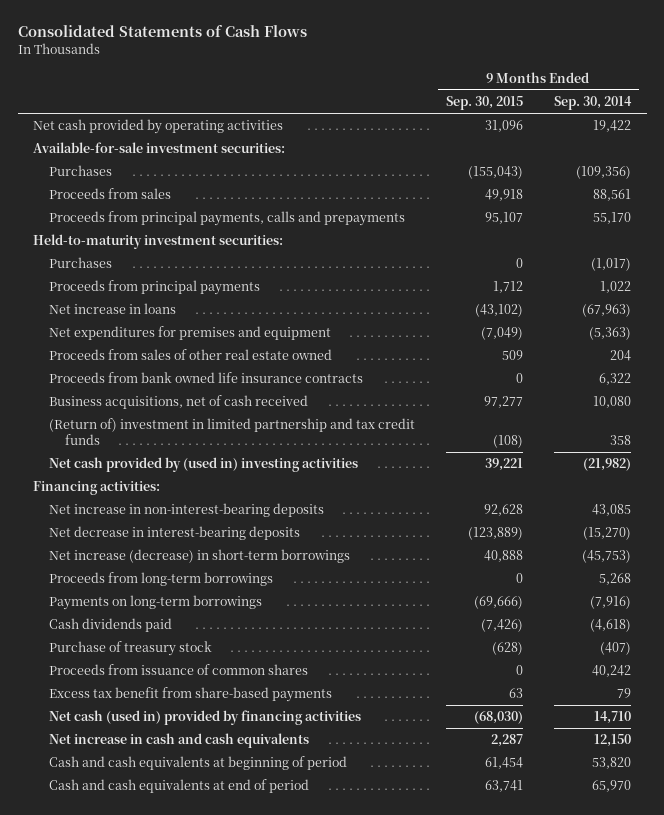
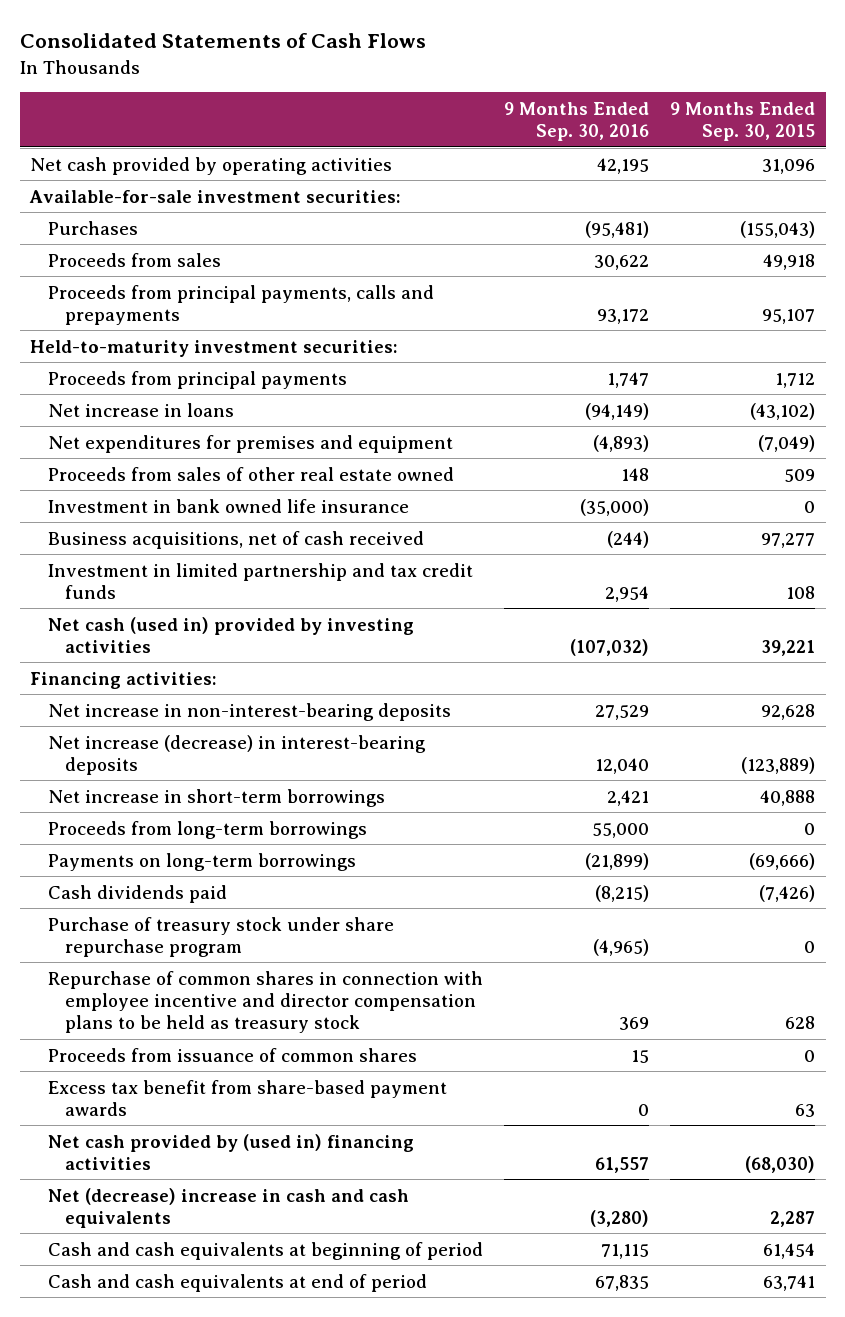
[553,96,632,111] Sep. 30, 2014 -> none
none -> [504,101,650,141] 9 Months Ended Sep. 30, 2016
[48,257,112,269] Purchases -> none
[48,372,363,384] Proceeds from bank owned life insurance contracts -> none
none -> [47,498,409,513] Investment in bank owned life insurance
[48,418,415,445] (Return of) investment in limited partnership and tax credit funds -> [47,562,473,599] Investment in limited partnership and tax credit funds
[492,434,523,448] (108) -> [786,585,816,599] 108
[48,457,358,473] Net cash provided by (used in) investing activities -> [47,616,414,653] Net cash (used in) provided by investing activities
[48,526,300,541] Net decrease in interest-bearing deposits -> [47,734,426,775] Net increase (decrease) in interest-bearing deposits
[48,549,350,564] Net increase (decrease) in short-term borrowings -> [47,788,385,807] Net increase in short-term borrowings
[48,641,212,657] Purchase of treasury stock -> [47,916,394,957] Purchase of treasury stock under share repurchase program
[491,642,523,656] (628) -> [804,940,816,953] 0
none -> [47,970,483,1033] Repurchase of common shares in connection with employee incentive and director compensation plans to be held as treasury stock
[48,687,332,703] Excess tax benefit from share-based payments -> [47,1079,447,1116] Excess tax benefit from share-based payment awards
[48,710,361,726] Net cash (used in) provided by financing activities -> [47,1133,414,1170] Net cash provided by (used in) financing activities
[48,733,309,749] Net increase in cash and cash equivalents -> [47,1187,409,1228] Net (decrease) increase in cash and cash equivalents

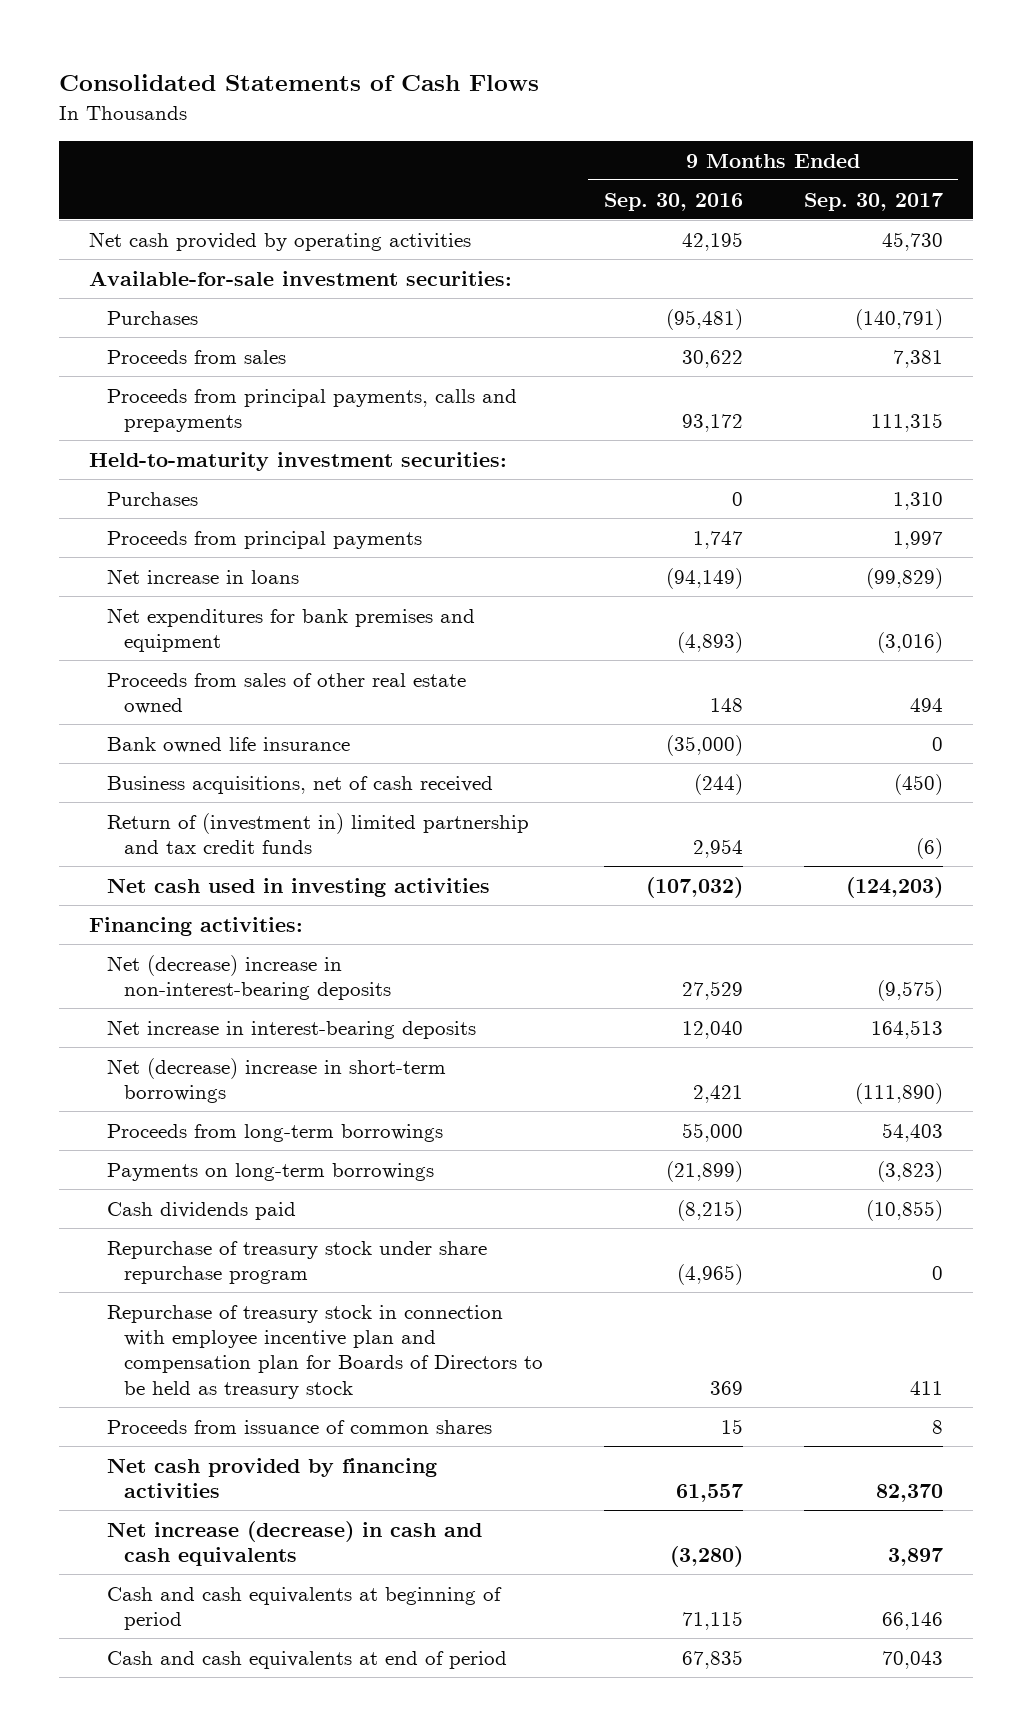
[670,101,816,141] 9 Months Ended Sep. 30, 2015 -> none
none -> [803,192,943,211] Sep. 30, 2017
none -> [106,491,198,506] Purchases
[47,434,453,453] Net expenditures for premises and equipment -> [106,607,475,653] Net expenditures for bank premises and equipment
[47,498,409,513] Investment in bank owned life insurance -> [106,736,350,753] Bank owned life insurance
[47,562,473,599] Investment in limited partnership and tax credit funds -> [106,812,529,855] Return of (investment in) limited partnership and tax credit funds
[47,616,414,653] Net cash (used in) provided by investing activities -> [106,877,490,897] Net cash used in investing activities
[47,702,451,721] Net increase in non-interest-bearing deposits -> [106,954,391,1001] Net (decrease) increase in non-interest-bearing deposits
[47,734,426,775] Net increase (decrease) in interest-bearing deposits -> [106,1019,476,1039] Net increase in interest-bearing deposits
[47,788,385,807] Net increase in short-term borrowings -> [106,1057,446,1104] Net (decrease) increase in short-term borrowings
[47,916,394,957] Purchase of treasury stock under share repurchase program -> [106,1240,487,1285] Repurchase of treasury stock under share repurchase program
[47,970,483,1033] Repurchase of common shares in connection with employee incentive and director compensation plans to be held as treasury stock -> [106,1304,543,1399] Repurchase of treasury stock in connection with employee incentive plan and compensation plan for Boards of Directors to be held as treasury stock
[47,1079,447,1116] Excess tax benefit from share-based payment awards -> none
[47,1133,414,1170] Net cash provided by (used in) financing activities -> [106,1457,437,1499] Net cash provided by financing activities
[47,1187,409,1228] Net (decrease) increase in cash and cash equivalents -> [106,1520,482,1567] Net increase (decrease) in cash and cash equivalents

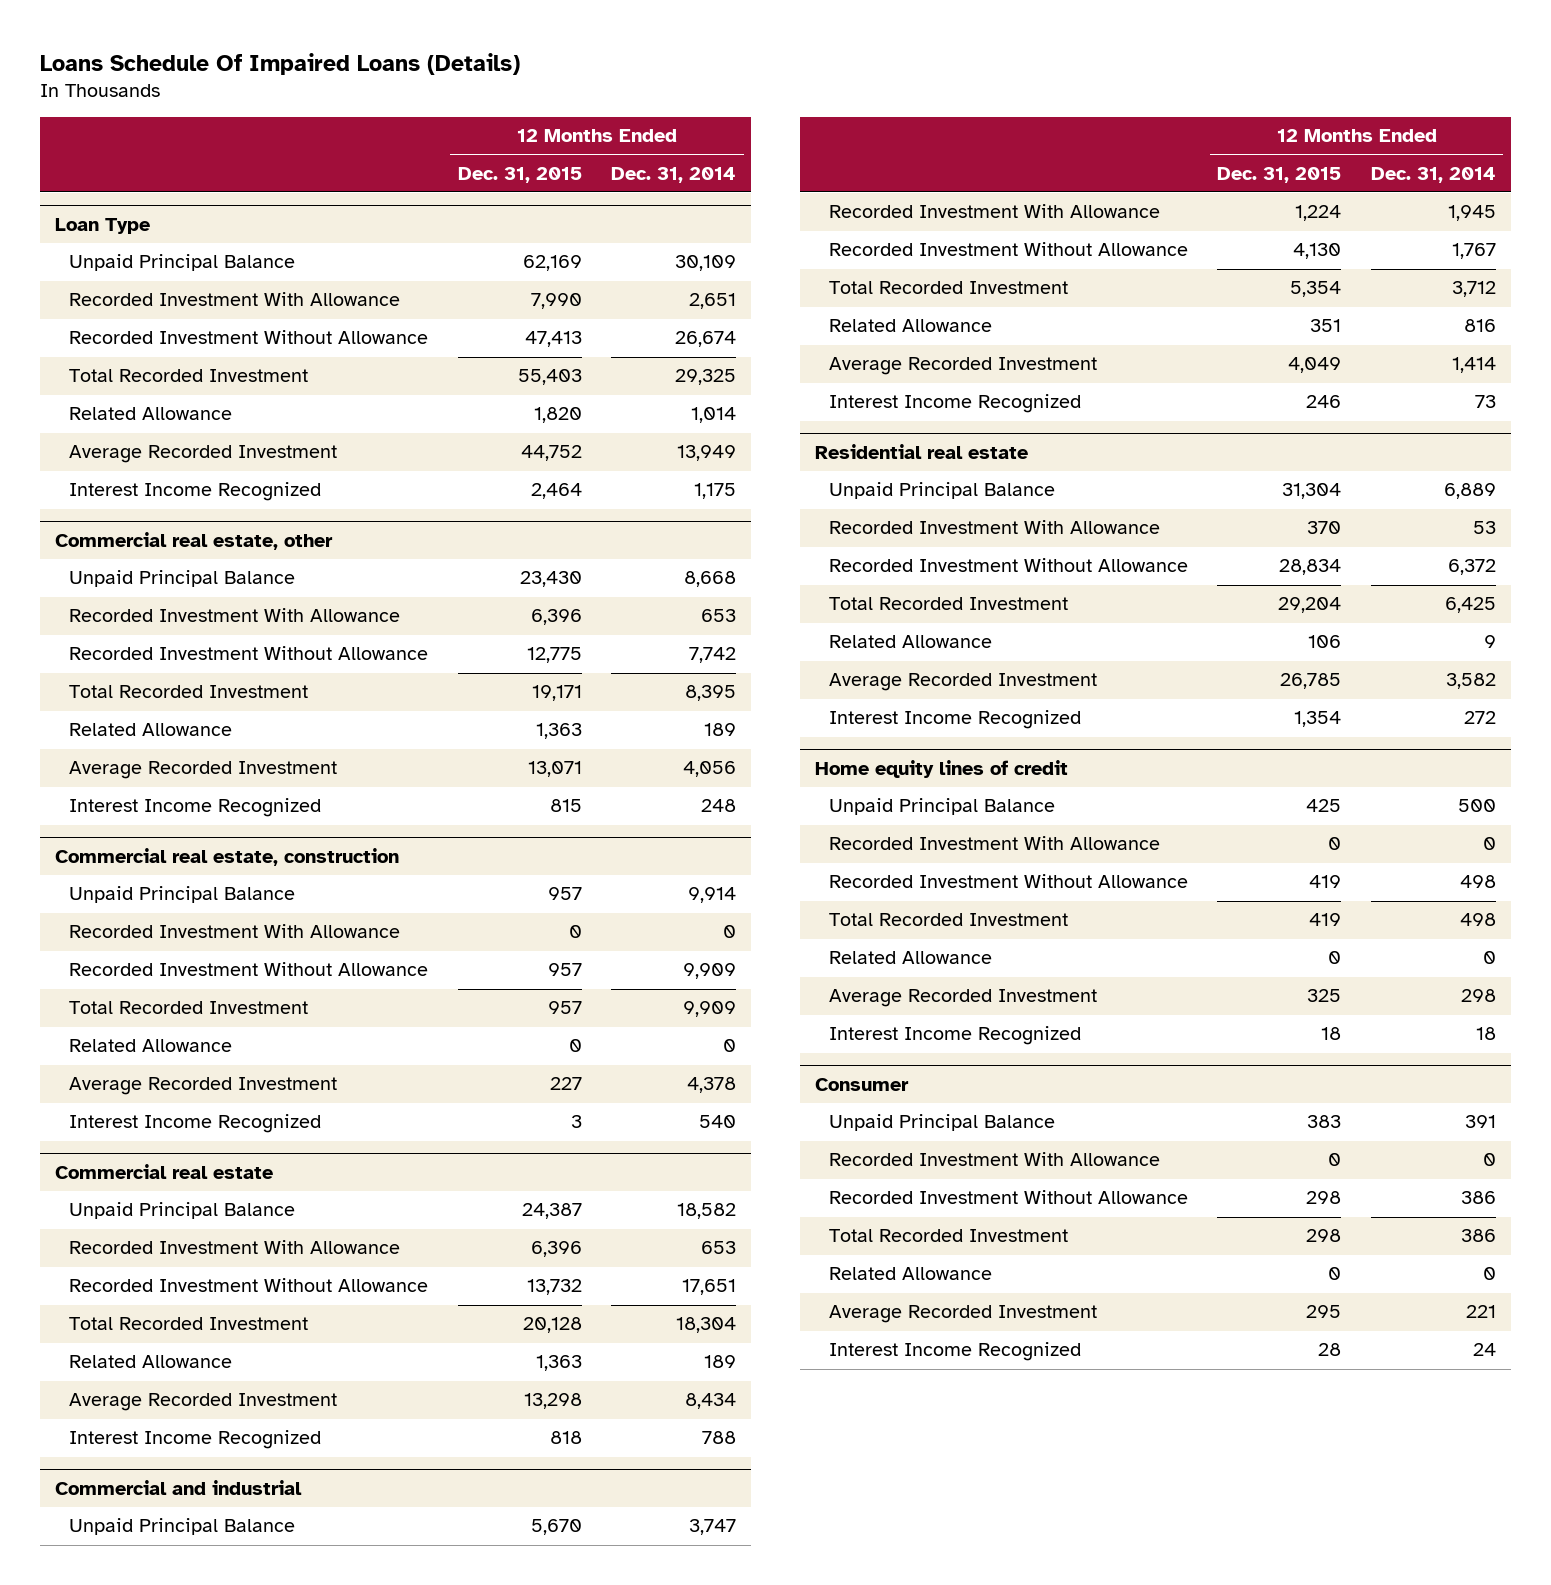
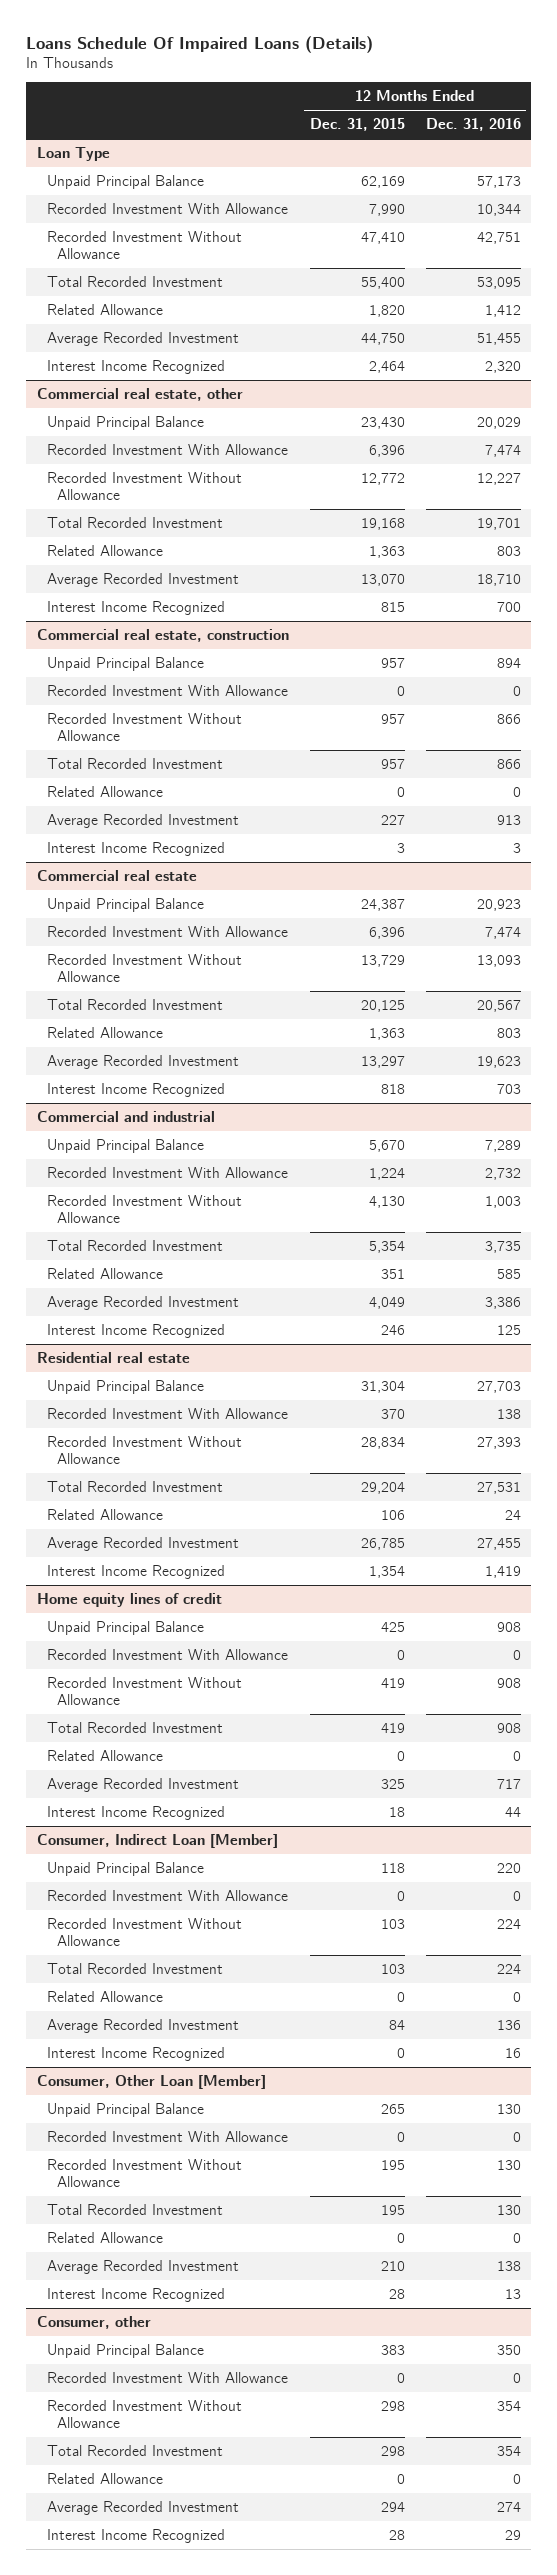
[611,166,737,183] Dec. 31, 2014 -> none
none -> [425,118,521,132] Dec. 31, 2016
[524,331,582,348] 47,413 -> [360,231,405,244] 47,410
[517,369,582,386] 55,403 -> [360,276,405,289] 55,400
[520,445,582,462] 44,752 -> [360,332,405,345] 44,750
[526,647,582,664] 12,775 -> [360,472,405,485] 12,772
[531,685,582,702] 19,171 -> [360,517,405,530] 19,168
[527,761,582,778] 13,071 -> [360,573,405,586] 13,070
[526,1279,582,1296] 13,732 -> [360,954,405,967] 13,729
[522,1317,582,1334] 20,128 -> [360,999,405,1012] 20,125
[523,1393,582,1410] 13,298 -> [360,1055,405,1068] 13,297
none -> [36,1833,278,1848] Consumer, Indirect Loan [Member]
none -> [46,1861,204,1876] Unpaid Principal Balance
none -> [46,1889,288,1901] Recorded Investment With Allowance
none -> [46,1917,242,1946] Recorded Investment Without Allowance
none -> [46,1962,223,1974] Total Recorded Investment
none -> [46,1990,163,2002] Related Allowance
none -> [46,2018,239,2033] Average Recorded Investment
none -> [46,2046,225,2061] Interest Income Recognized
none -> [36,2074,266,2089] Consumer, Other Loan [Member]
none -> [46,2102,204,2117] Unpaid Principal Balance
none -> [46,2130,288,2142] Recorded Investment With Allowance
none -> [46,2158,242,2187] Recorded Investment Without Allowance
none -> [46,2203,223,2215] Total Recorded Investment
none -> [46,2231,163,2243] Related Allowance
none -> [46,2259,239,2274] Average Recorded Investment
none -> [46,2287,225,2302] Interest Income Recognized
[814,1077,909,1091] Consumer -> [36,2315,151,2329] Consumer, other
[1306,1305,1342,1319] 295 -> [380,2501,405,2512] 294

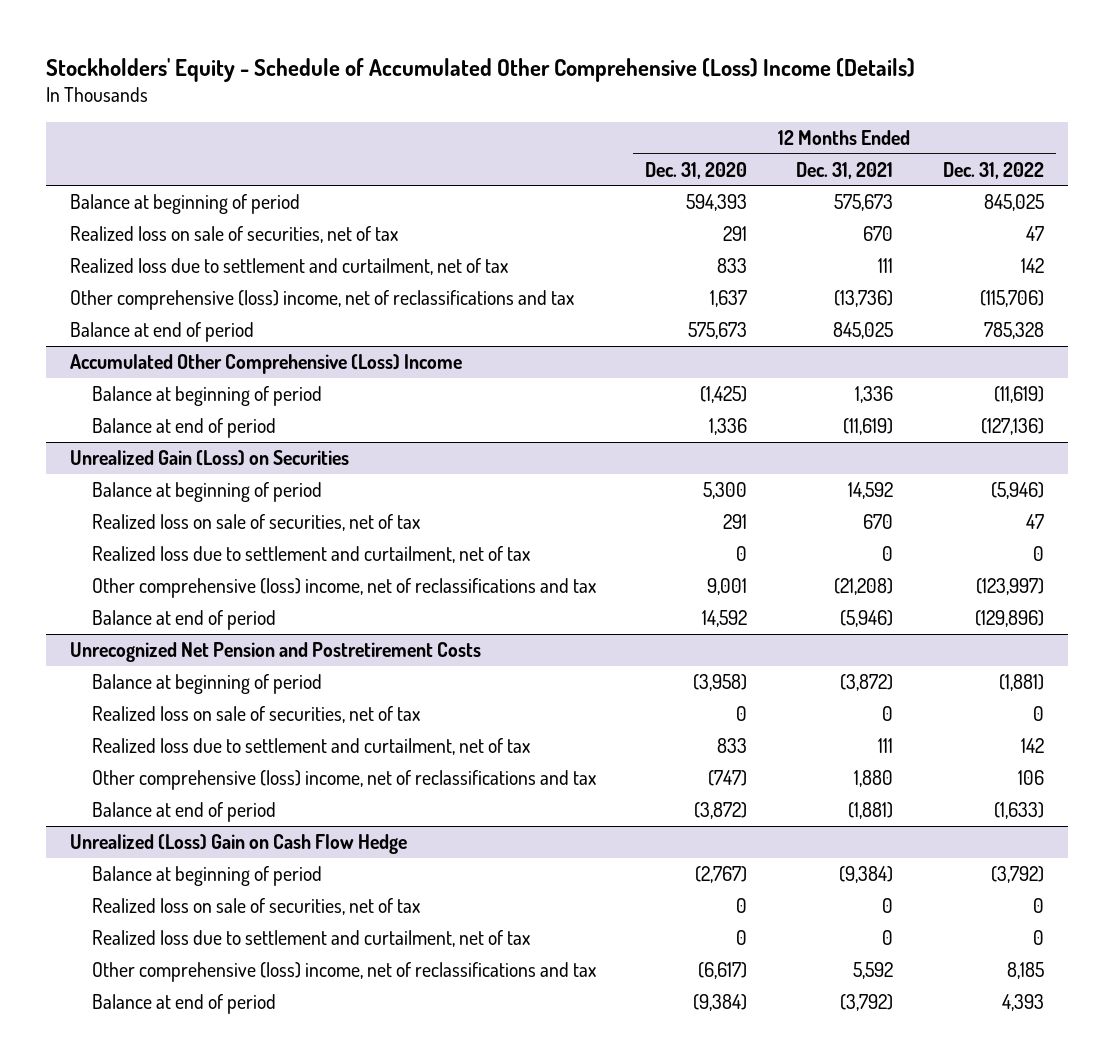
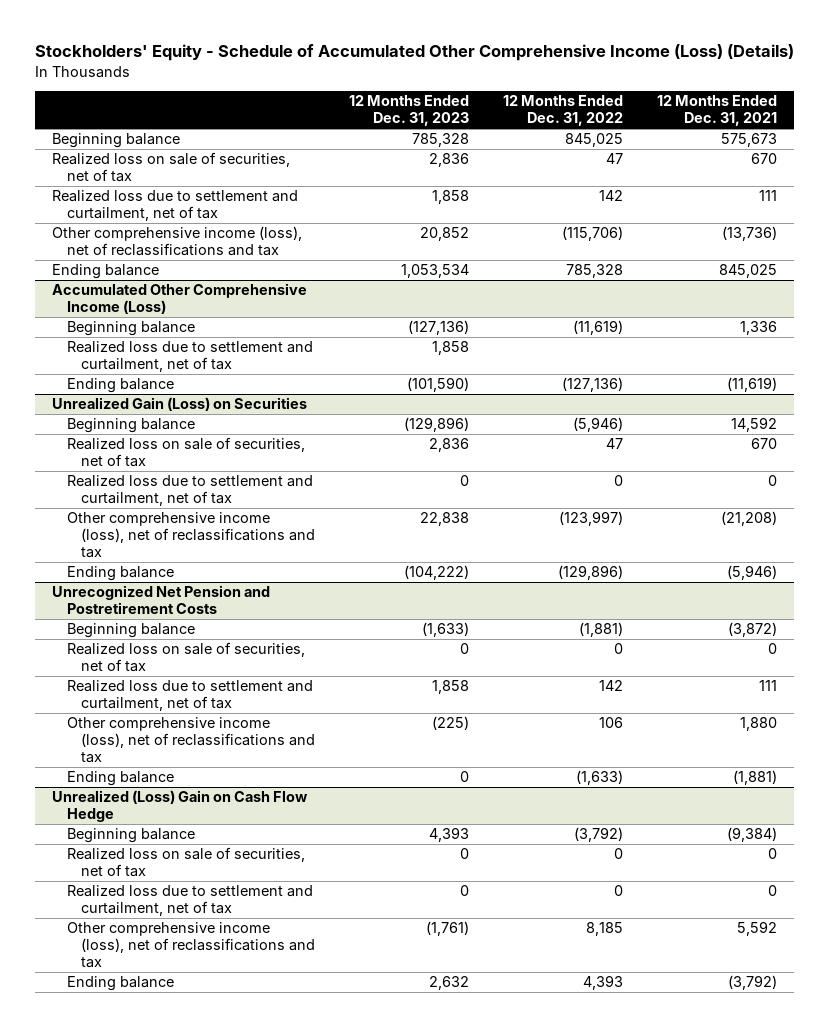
[45,57,915,82] Stockholders' Equity - Schedule of Accumulated Other Comprehensive (Loss) Income (Details) -> [34,44,794,62] Stockholders' Equity - Schedule of Accumulated Other Comprehensive Income (Loss) (Details)
[645,161,748,179] Dec. 31, 2020 -> none
none -> [349,95,470,127] 12 Months Ended Dec. 31, 2023
[70,194,301,215] Balance at beginning of period -> [51,133,180,149] Beginning balance
[70,290,575,311] Other comprehensive (loss) income, net of reclassifications and tax -> [51,226,302,257] Other comprehensive income (loss), net of reclassifications and tax
[70,322,255,343] Balance at end of period -> [51,264,159,280] Ending balance
[70,354,463,375] Accumulated Other Comprehensive (Loss) Income -> [51,283,307,315] Accumulated Other Comprehensive Income (Loss)
[91,386,322,407] Balance at beginning of period -> [66,321,195,337] Beginning balance
none -> [66,341,313,373] Realized loss due to settlement and curtailment, net of tax
[91,418,276,439] Balance at end of period -> [66,378,174,394] Ending balance
[91,482,322,503] Balance at beginning of period -> [66,418,195,434] Beginning balance
[91,578,596,599] Other comprehensive (loss) income, net of reclassifications and tax -> [66,512,316,559] Other comprehensive income (loss), net of reclassifications and tax
[91,610,276,631] Balance at end of period -> [66,566,174,582] Ending balance
[91,674,322,695] Balance at beginning of period -> [66,623,195,639] Beginning balance
[91,770,596,791] Other comprehensive (loss) income, net of reclassifications and tax -> [66,717,316,764] Other comprehensive income (loss), net of reclassifications and tax
[91,802,276,823] Balance at end of period -> [66,771,174,787] Ending balance
[91,866,322,887] Balance at beginning of period -> [66,828,195,844] Beginning balance
[91,962,596,983] Other comprehensive (loss) income, net of reclassifications and tax -> [66,922,316,969] Other comprehensive income (loss), net of reclassifications and tax
[91,994,276,1015] Balance at end of period -> [66,976,174,992] Ending balance

